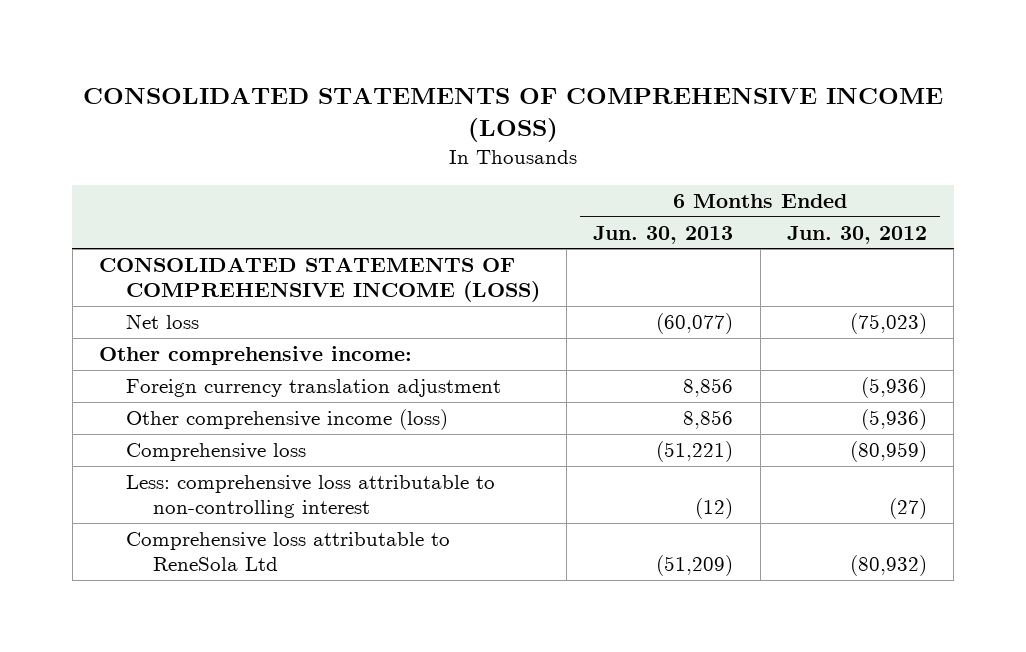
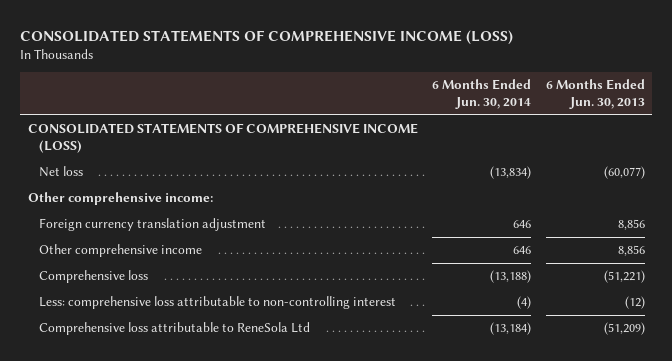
[786,225,927,244] Jun. 30, 2012 -> none
none -> [432,79,532,110] 6 Months Ended Jun. 30, 2014
[125,409,448,431] Other comprehensive income (loss) -> [39,244,203,258] Other comprehensive income

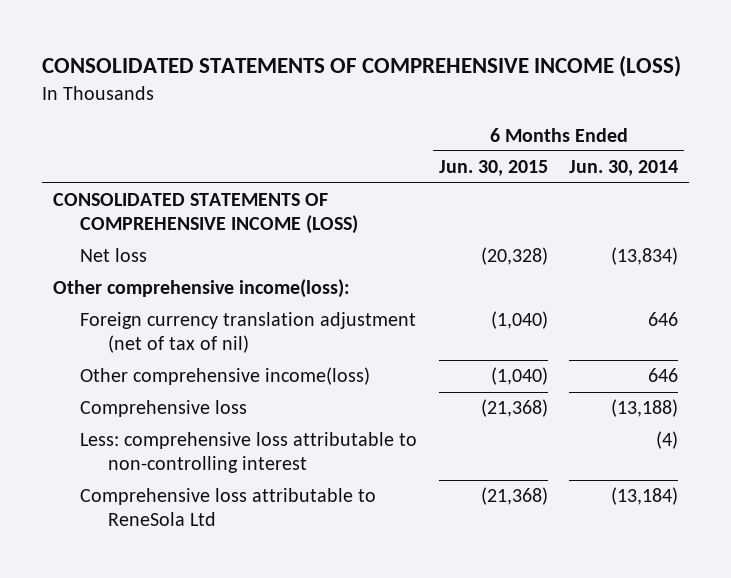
[545,79,645,110] 6 Months Ended Jun. 30, 2013 -> none
none -> [438,160,548,177] Jun. 30, 2015
[27,192,213,206] Other comprehensive income: -> [52,279,350,299] Other comprehensive income(loss):
[39,218,267,232] Foreign currency translation adjustment -> [80,312,417,354] Foreign currency translation adjustment (net of tax of nil)
[39,244,203,258] Other comprehensive income -> [80,367,371,386] Other comprehensive income(loss)

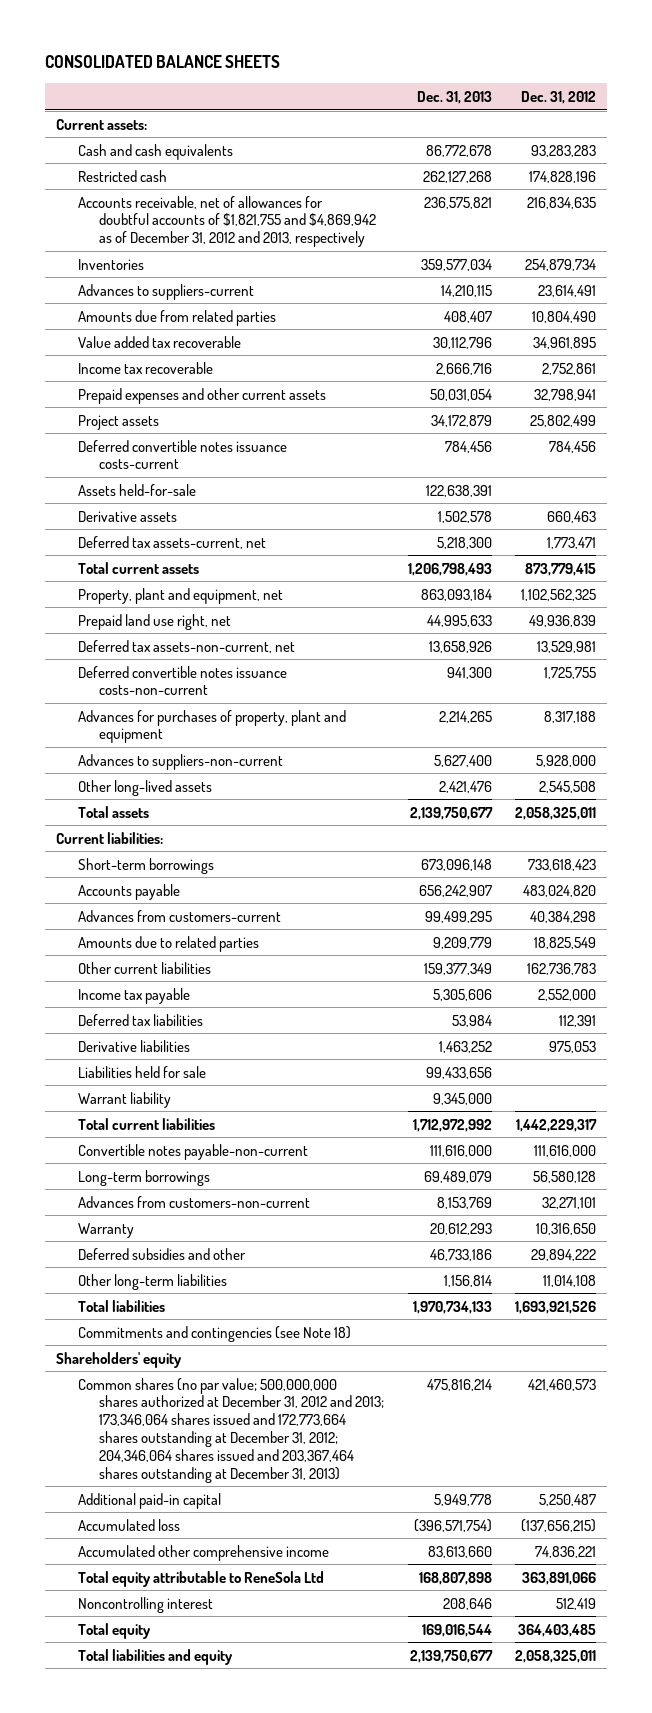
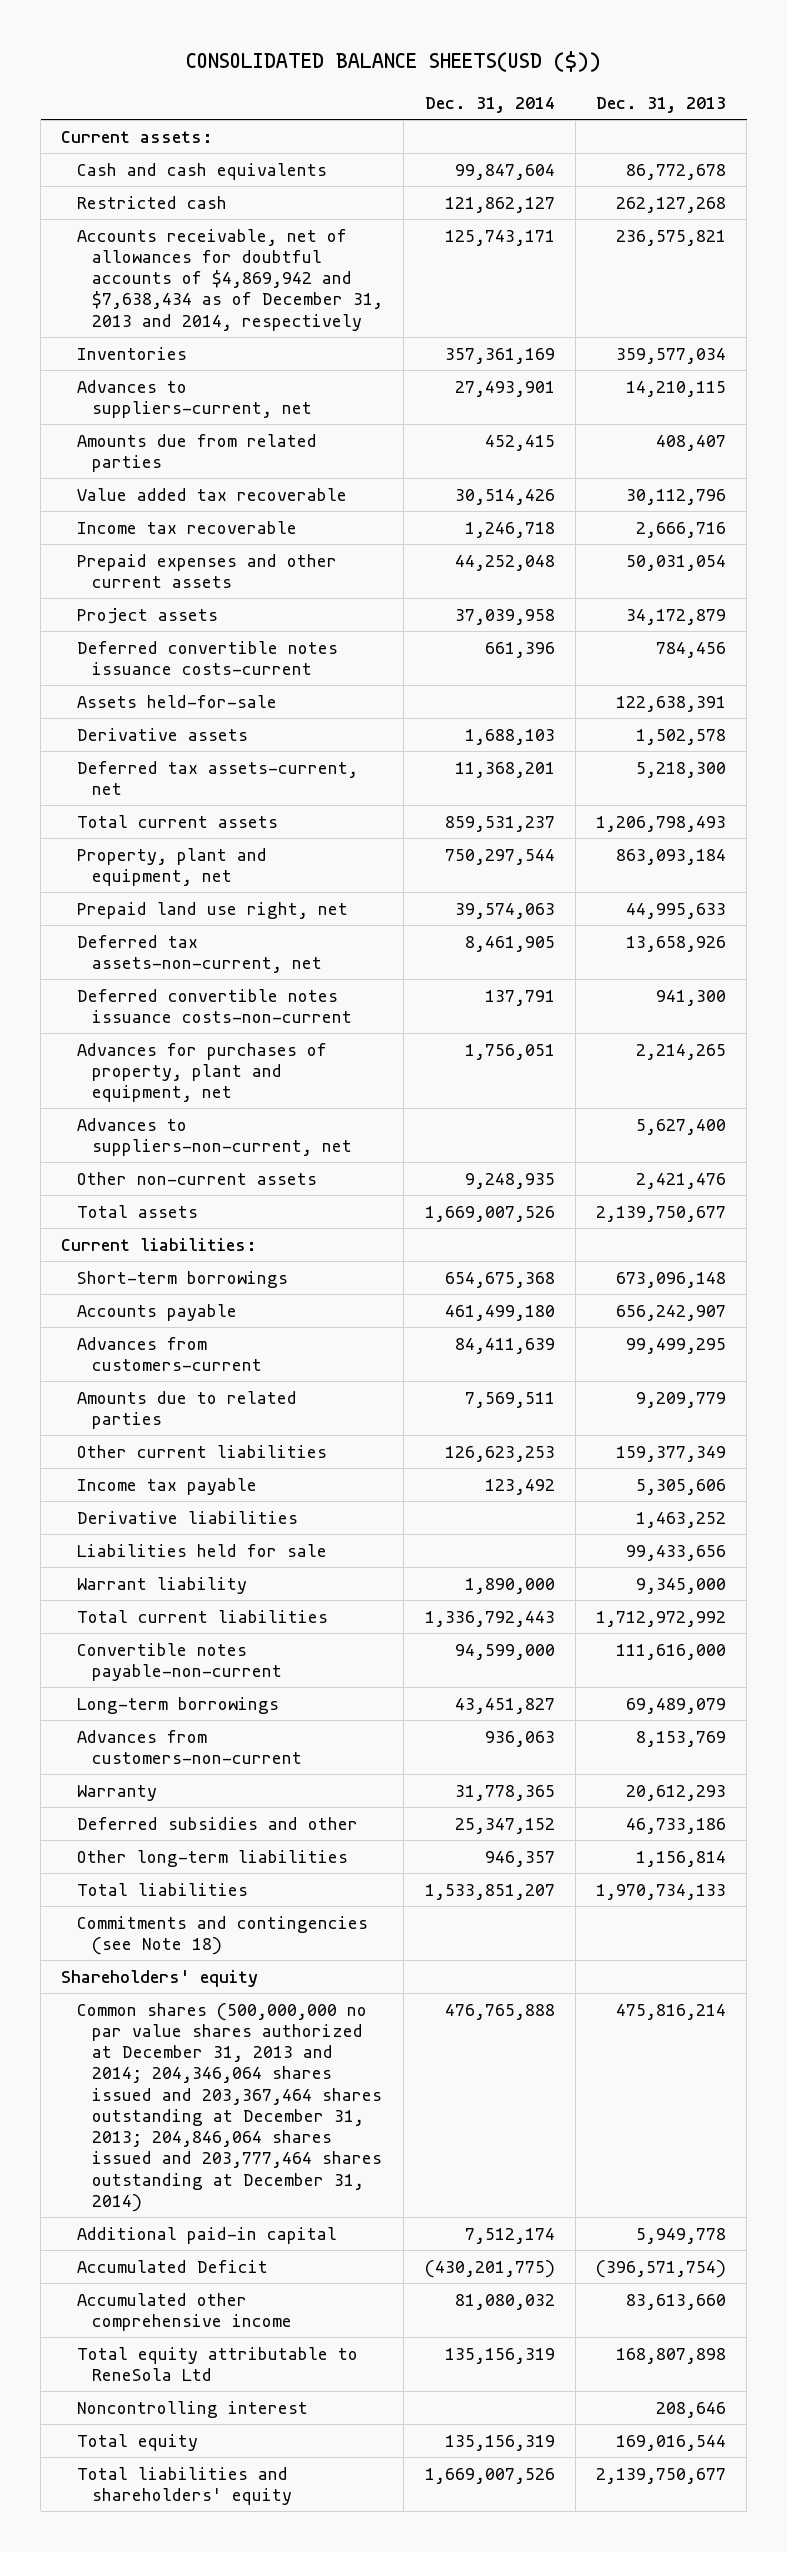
[44,55,280,69] CONSOLIDATED BALANCE SHEETS -> [185,51,601,73] CONSOLIDATED BALANCE SHEETS(USD ($))
[520,90,596,104] Dec. 31, 2012 -> none
none -> [424,96,555,113] Dec. 31, 2014
[77,195,377,248] Accounts receivable, net of allowances for doubtful accounts of $1,821,755 and $4,869,942 as of December 31, 2012 and 2013, respectively -> [76,228,384,331] Accounts receivable, net of allowances for doubtful accounts of $4,869,942 and $7,638,434 as of December 31, 2013 and 2014, respectively
[77,283,254,300] Advances to suppliers-current -> [76,379,313,418] Advances to suppliers-current, net
[77,709,346,744] Advances for purchases of property, plant and equipment -> [76,1042,327,1103] Advances for purchases of property, plant and equipment, net
[77,753,283,770] Advances to suppliers-non-current -> [76,1117,353,1156] Advances to suppliers-non-current, net
[77,779,212,796] Other long-lived assets -> [76,1171,317,1185] Other non-current assets
[77,1013,203,1026] Deferred tax liabilities -> none
[77,1377,385,1483] Common shares (no par value; 500,000,000 shares authorized at December 31, 2012 and 2013; 173,346,064 shares issued and 172,773,664 shares outstanding at December 31, 2012; 204,346,064 shares issued and 203,367,464 shares outstanding at December 31, 2013) -> [76,2002,383,2212] Common shares (500,000,000 no par value shares authorized at December 31, 2013 and 2014; 204,346,064 shares issued and 203,367,464 shares outstanding at December 31, 2013; 204,846,064 shares issued and 203,777,464 shares outstanding at December 31, 2014)
[77,1518,180,1531] Accumulated loss -> [76,2259,268,2273] Accumulated Deficit
[77,1648,233,1665] Total liabilities and equity -> [76,2466,293,2505] Total liabilities and shareholders' equity

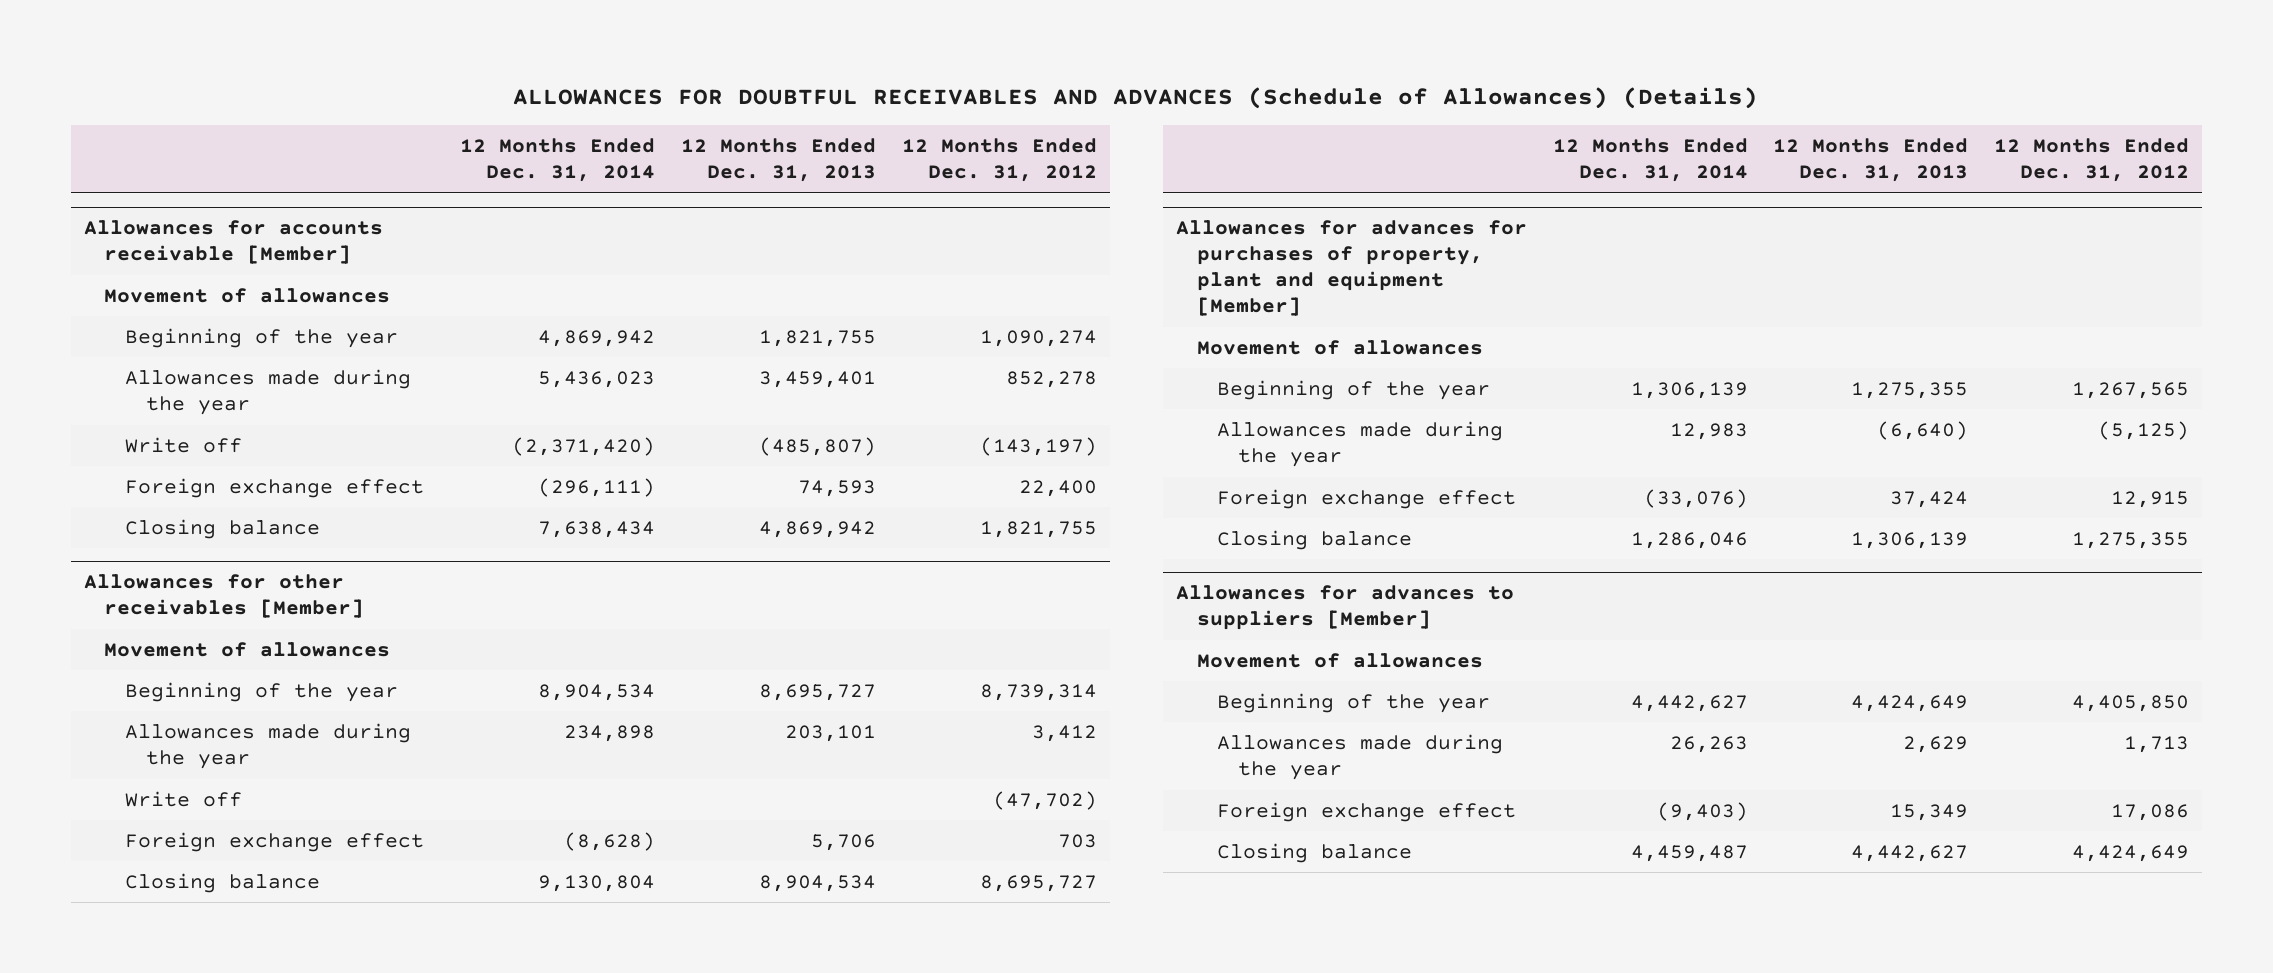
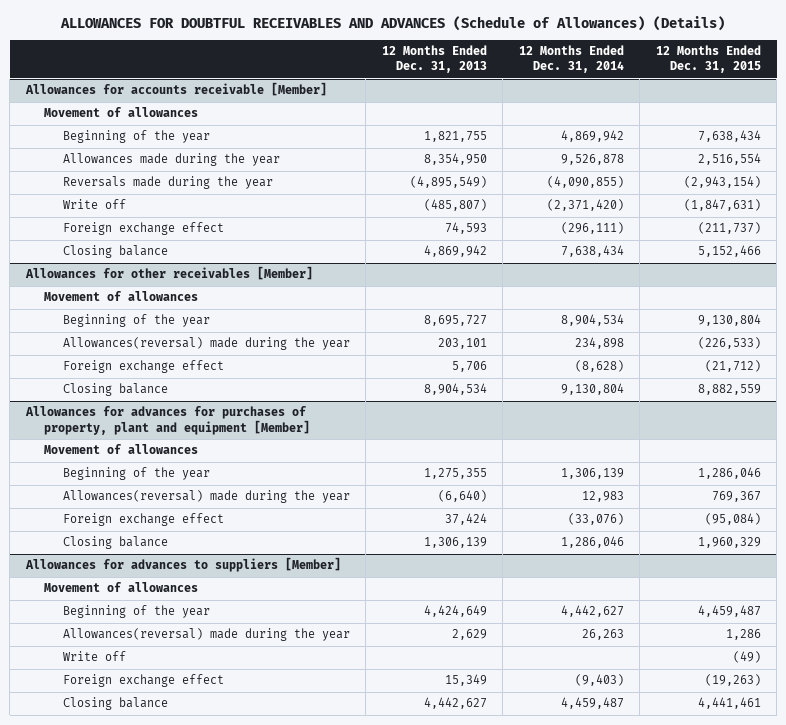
[901,138,1097,183] 12 Months Ended Dec. 31, 2012 -> none
none -> [655,45,761,74] 12 Months Ended Dec. 31, 2015
[538,371,656,389] 5,436,023 -> [560,154,624,166] 9,526,878
[759,371,877,389] 3,459,401 -> [423,153,487,166] 8,354,950
none -> [62,176,273,190] Reversals made during the year
[124,791,242,808] Write off -> none
[124,723,411,770] Allowances made during the year -> [62,337,350,351] Allowances(reversal) made during the year
[1217,421,1504,468] Allowances made during the year -> [62,490,350,504] Allowances(reversal) made during the year
[1217,734,1504,781] Allowances made during the year -> [62,628,350,642] Allowances(reversal) made during the year
none -> [62,651,126,662] Write off

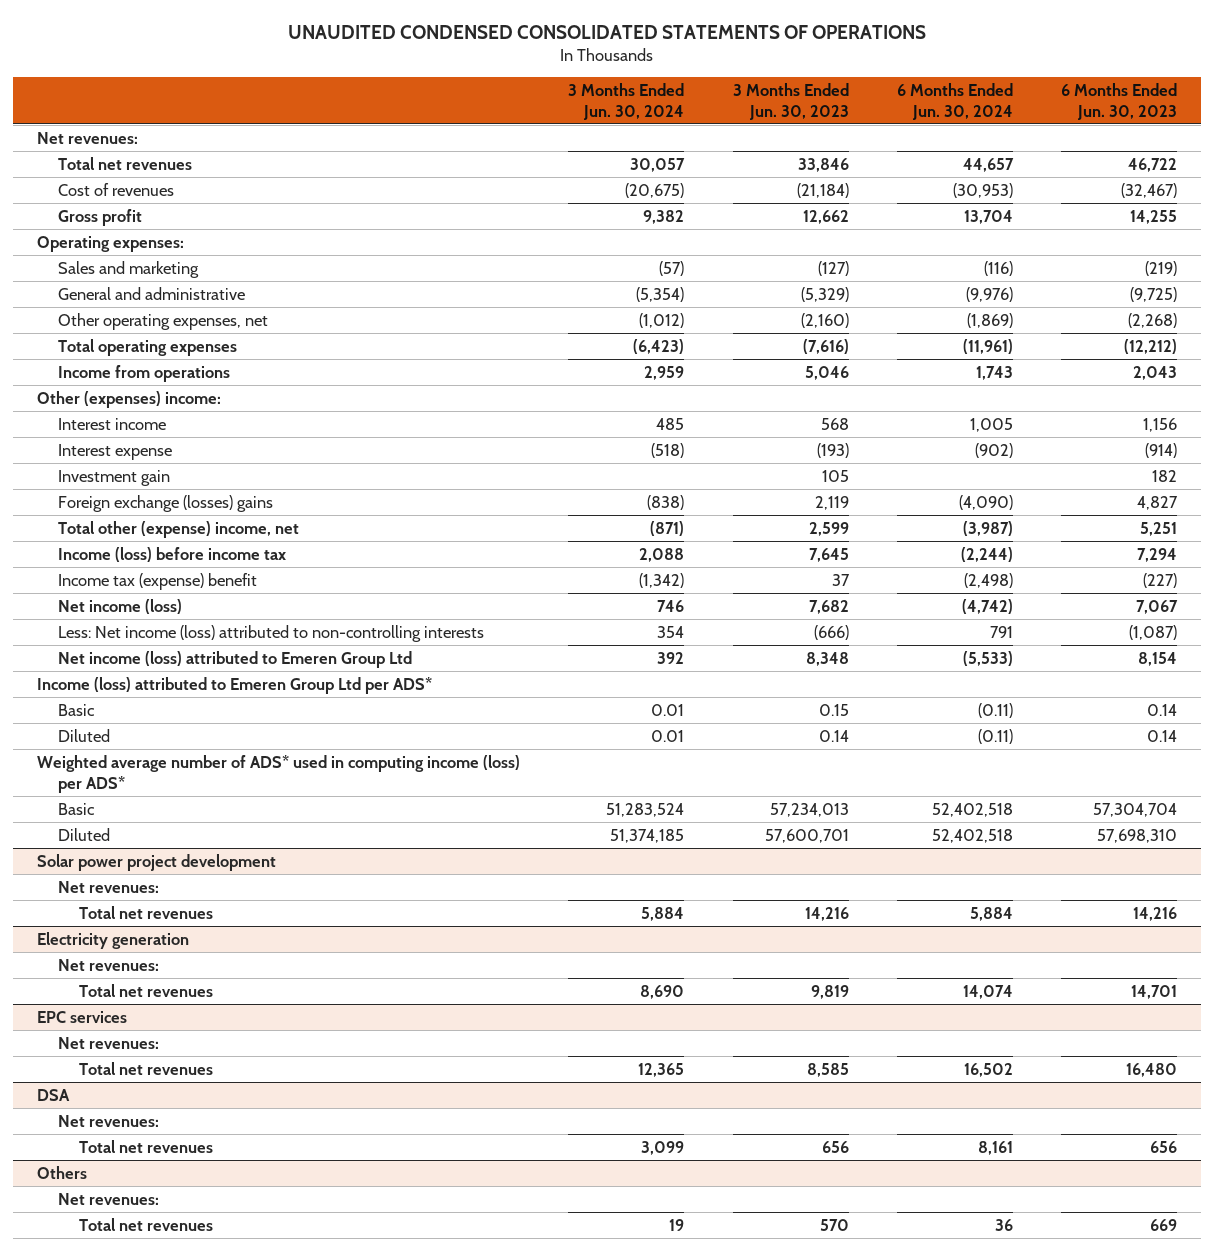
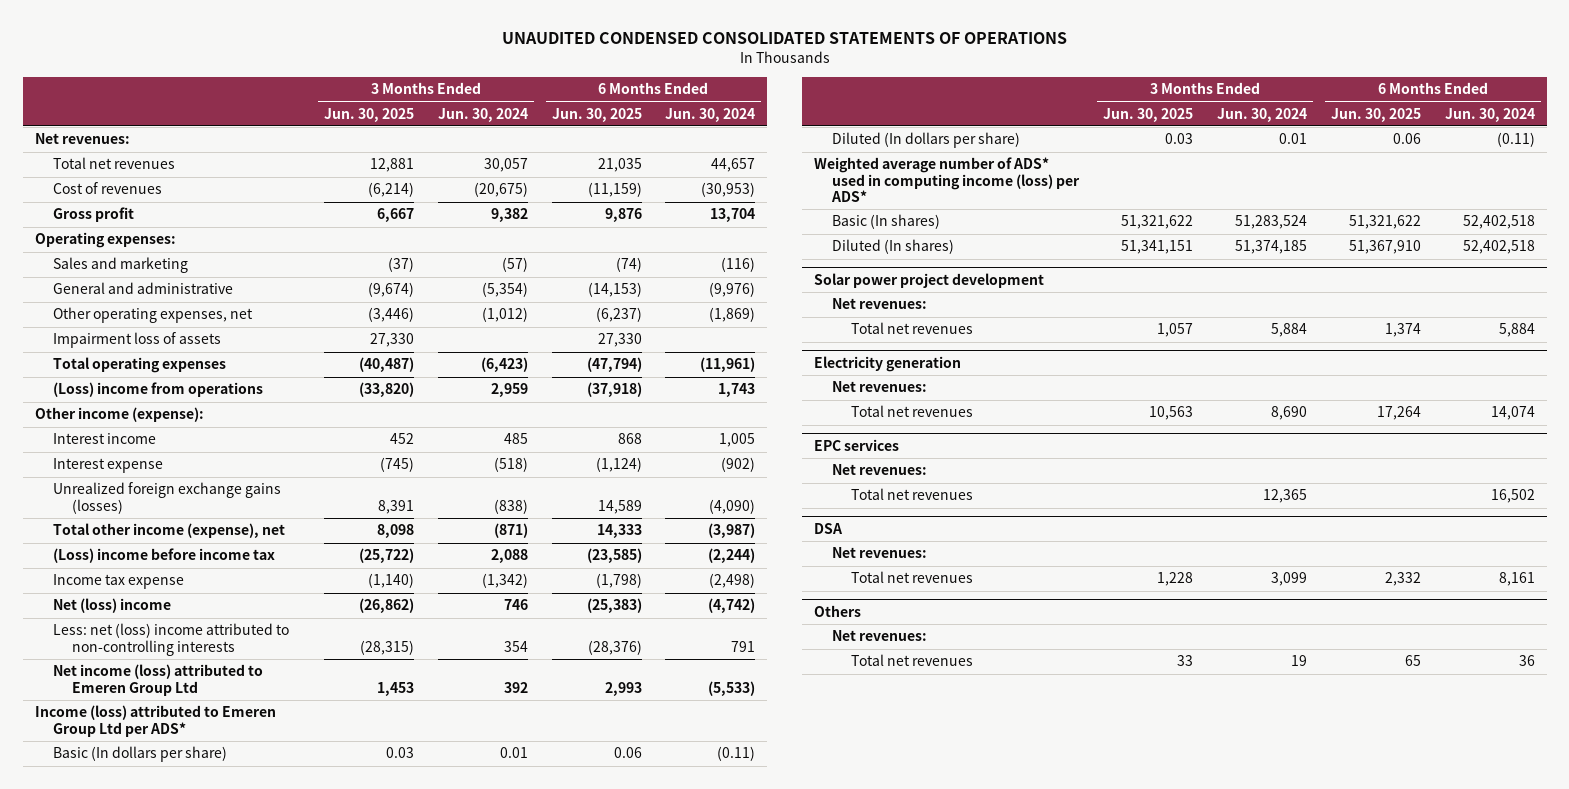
[732,82,849,120] 3 Months Ended Jun. 30, 2023 -> none
[1060,82,1177,120] 6 Months Ended Jun. 30, 2023 -> none
none -> [323,107,414,122] Jun. 30, 2025
none -> [551,107,642,122] Jun. 30, 2025
none -> [53,332,222,349] Impairment loss of assets
[58,364,231,382] Income from operations -> [53,382,264,398] (Loss) income from operations
[37,390,222,408] Other (expenses) income: -> [34,407,204,423] Other income (expense):
[58,469,171,486] Investment gain -> none
[58,494,274,512] Foreign exchange (losses) gains -> [53,482,282,514] Unrealized foreign exchange gains (losses)
[58,520,300,538] Total other (expense) income, net -> [53,523,286,539] Total other income (expense), net
[58,546,287,562] Income (loss) before income tax -> [53,548,276,564] (Loss) income before income tax
[58,572,258,590] Income tax (expense) benefit -> [53,574,185,590] Income tax expense
[58,598,183,614] Net income (loss) -> [53,598,172,614] Net (loss) income
[58,624,485,642] Less: Net income (loss) attributed to non-controlling interests -> [53,623,290,656] Less: net (loss) income attributed to non-controlling interests
[58,703,96,716] Basic -> [53,746,228,763] Basic (In dollars per share)
[58,728,111,742] Diluted -> [832,132,1021,149] Diluted (In dollars per share)
[58,802,96,815] Basic -> [832,214,941,230] Basic (In shares)
[58,827,111,841] Diluted -> [832,239,955,255] Diluted (In shares)

